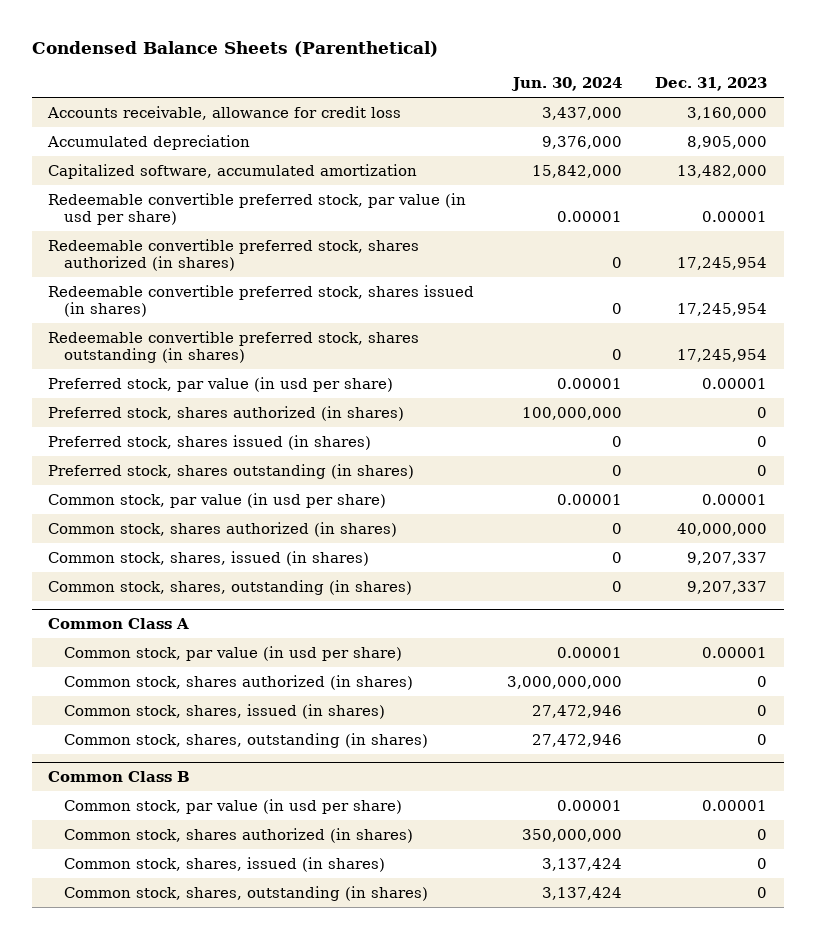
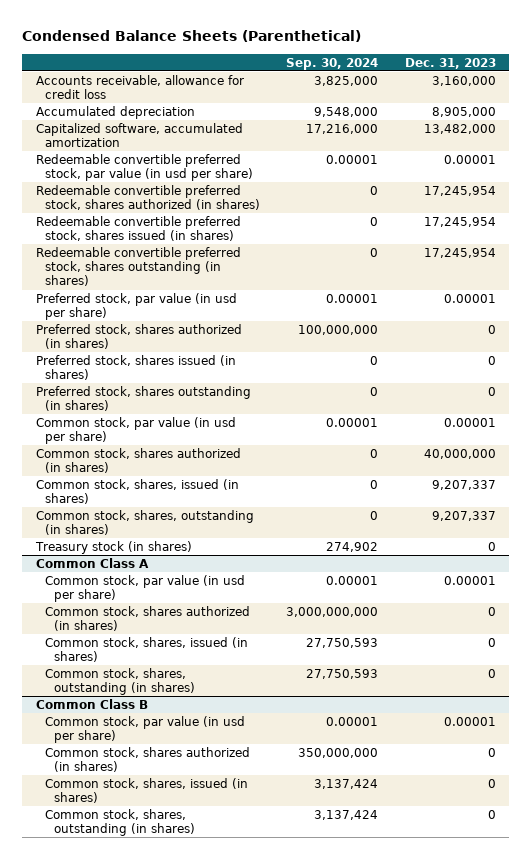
[511,77,623,92] Jun. 30, 2024 -> none
none -> [286,57,379,70] Sep. 30, 2024
none -> [34,541,192,555] Treasury stock (in shares)

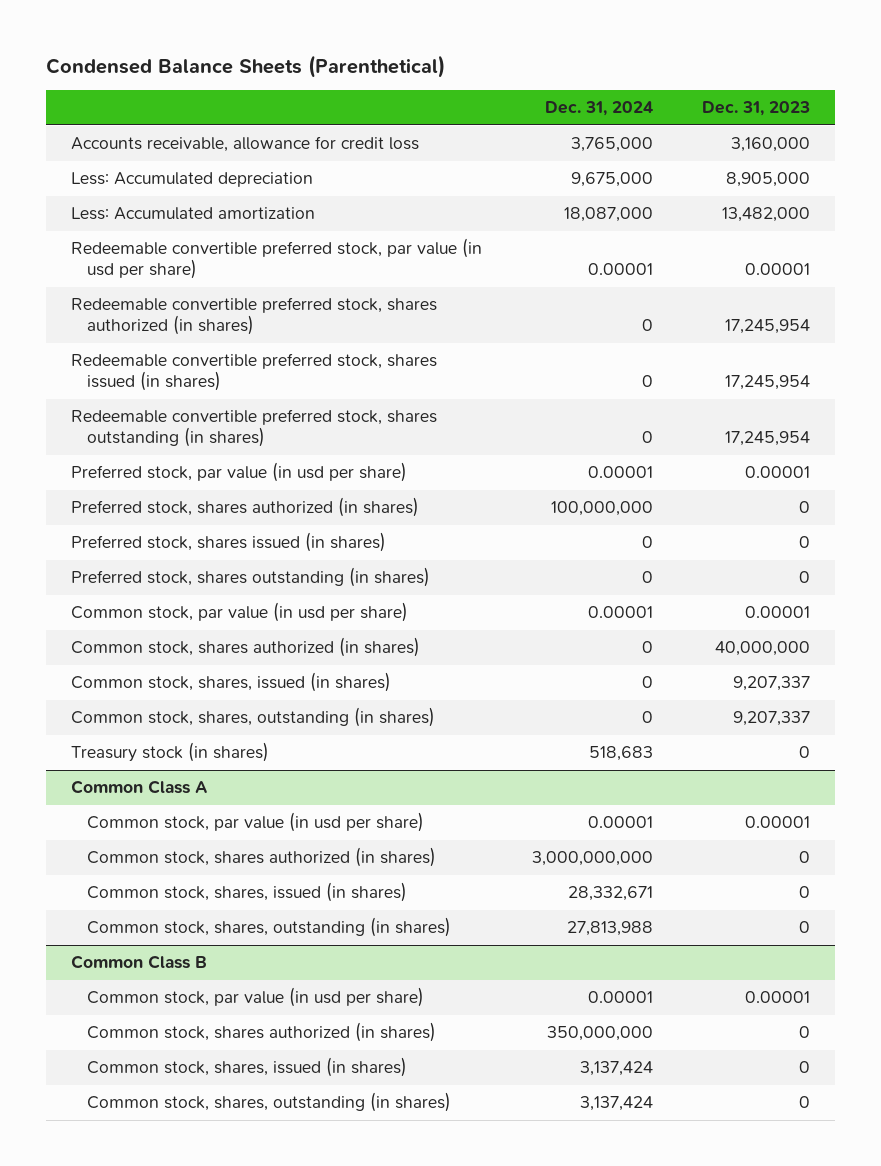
[286,57,379,70] Sep. 30, 2024 -> none
none -> [544,101,653,117] Dec. 31, 2024
[35,106,195,120] Accumulated depreciation -> [70,172,313,188] Less: Accumulated depreciation
[35,123,243,148] Capitalized software, accumulated amortization -> [70,207,315,221] Less: Accumulated amortization

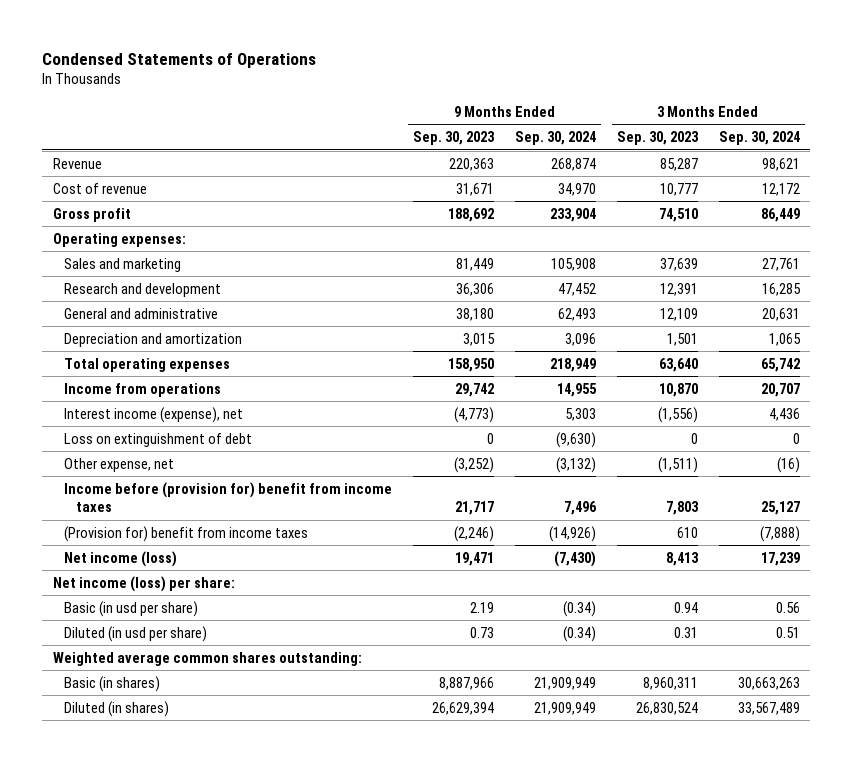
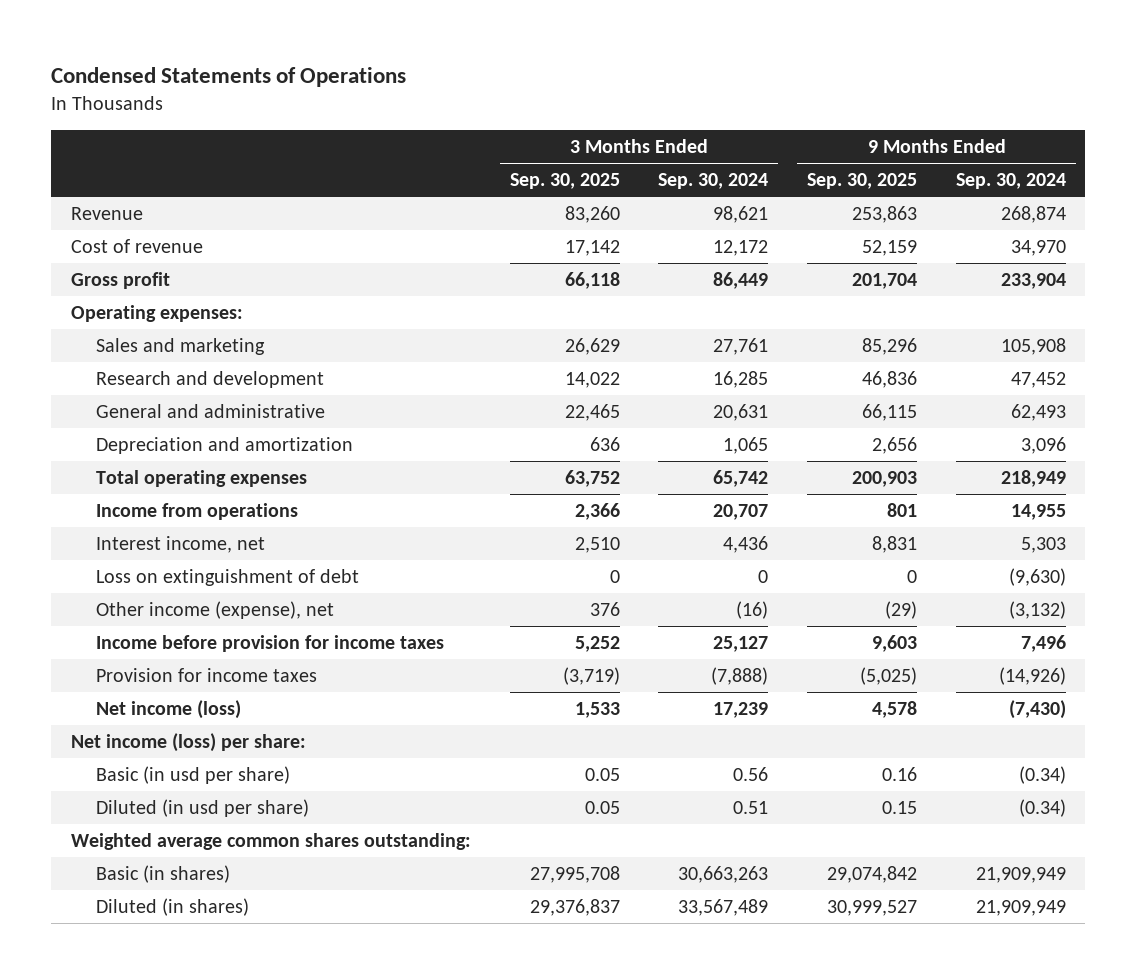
[413,131,496,146] Sep. 30, 2023 -> none
[616,131,699,146] Sep. 30, 2023 -> none
none -> [509,173,620,190] Sep. 30, 2025
none -> [807,173,918,190] Sep. 30, 2025
[64,406,244,423] Interest income (expense), net -> [95,536,265,554] Interest income, net
[64,457,175,472] Other expense, net -> [95,601,334,620] Other income (expense), net
[64,481,393,513] Income before (provision for) benefit from income taxes -> [95,635,444,653] Income before provision for income taxes
[64,525,309,542] (Provision for) benefit from income taxes -> [95,668,317,683] Provision for income taxes

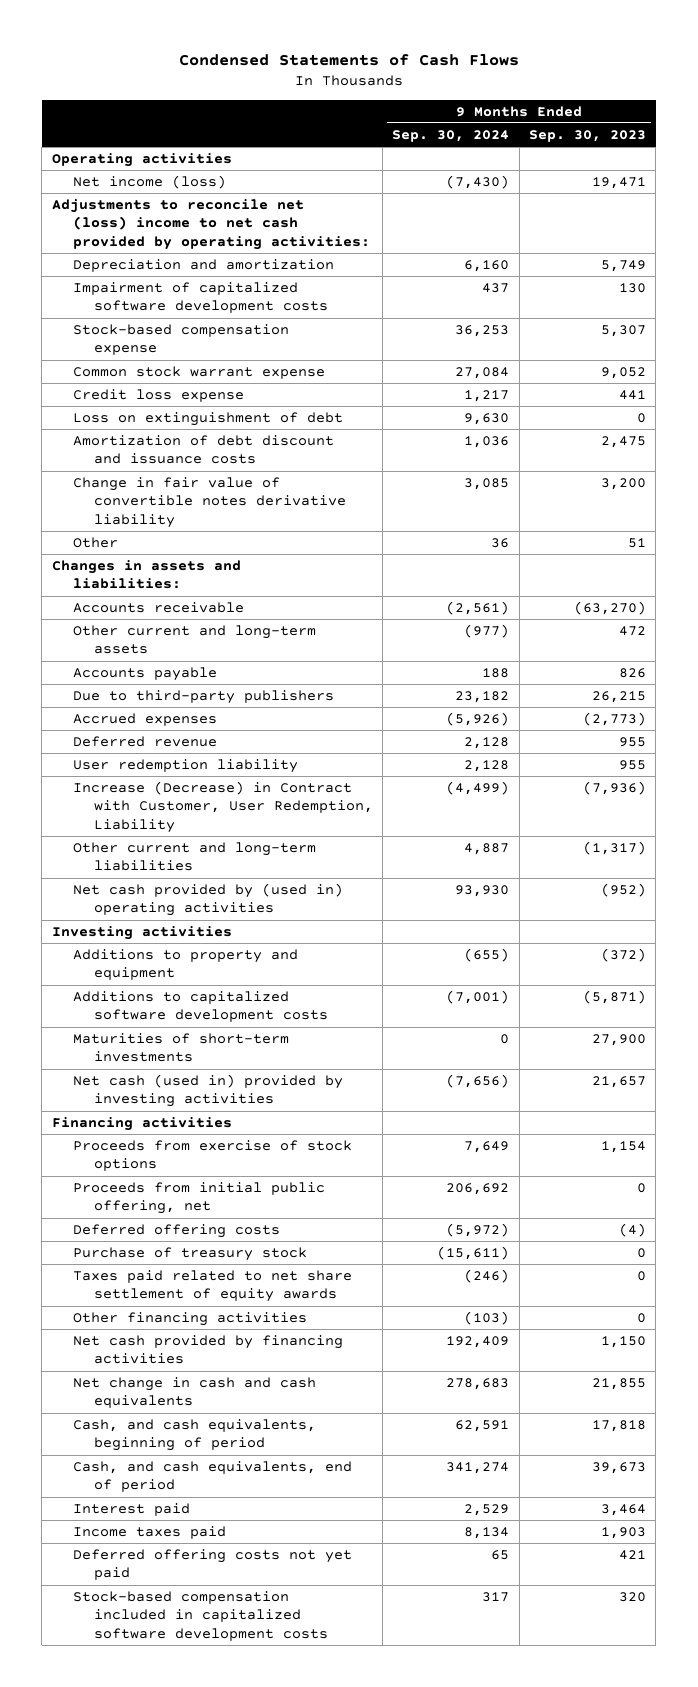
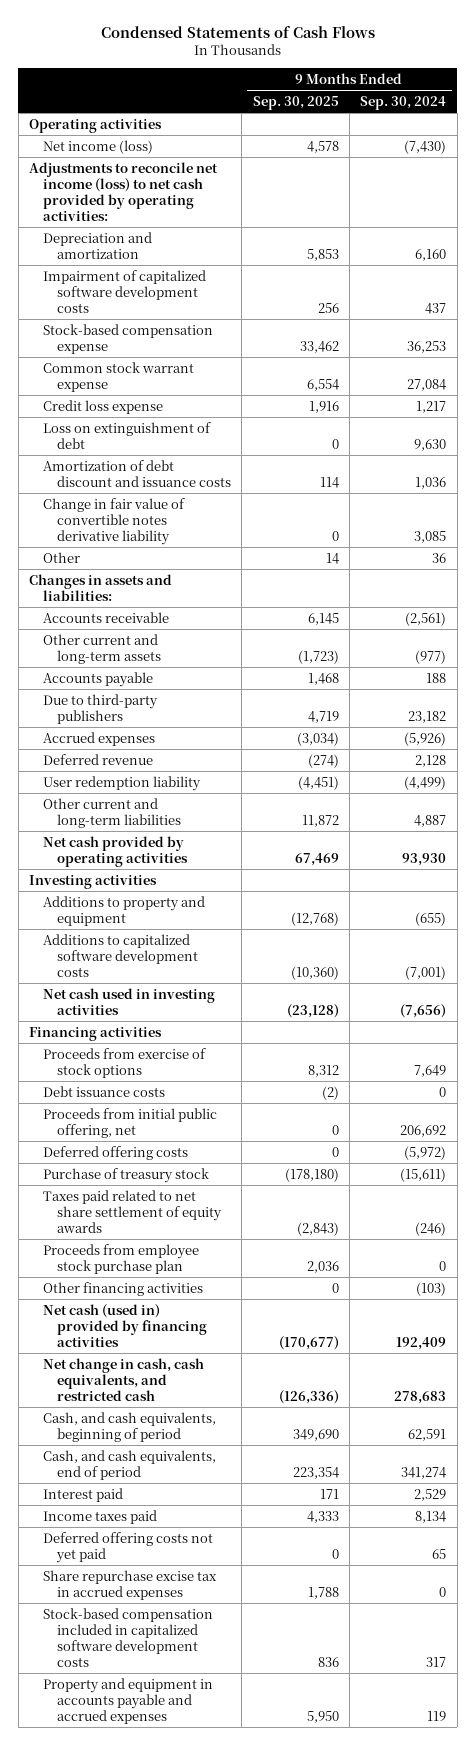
[528,129,646,142] Sep. 30, 2023 -> none
none -> [252,95,339,110] Sep. 30, 2025
[51,199,370,250] Adjustments to reconcile net (loss) income to net cash provided by operating activities: -> [29,161,219,221] Adjustments to reconcile net income (loss) to net cash provided by operating activities:
[72,781,373,833] Increase (Decrease) in Contract with Customer, User Redemption, Liability -> none
[464,760,510,773] 2,128 -> [404,775,447,790] (4,499)
[72,883,343,917] Net cash provided by (used in) operating activities -> [42,835,188,867] Net cash provided by operating activities
[72,1033,289,1063] Maturities of short-term investments -> none
[72,1074,343,1108] Net cash (used in) provided by investing activities -> [42,987,215,1015] Net cash used in investing activities
none -> [42,1085,165,1097] Debt issuance costs
none -> [42,1243,199,1274] Proceeds from employee stock purchase plan
[72,1335,343,1365] Net cash provided by financing activities -> [42,1303,207,1347] Net cash (used in) provided by financing activities
[72,1377,316,1409] Net change in cash and cash equivalents -> [42,1357,204,1401] Net change in cash, cash equivalents, and restricted cash
none -> [42,1569,217,1600] Share repurchase excise tax in accrued expenses
none -> [42,1677,213,1724] Property and equipment in accounts payable and accrued expenses

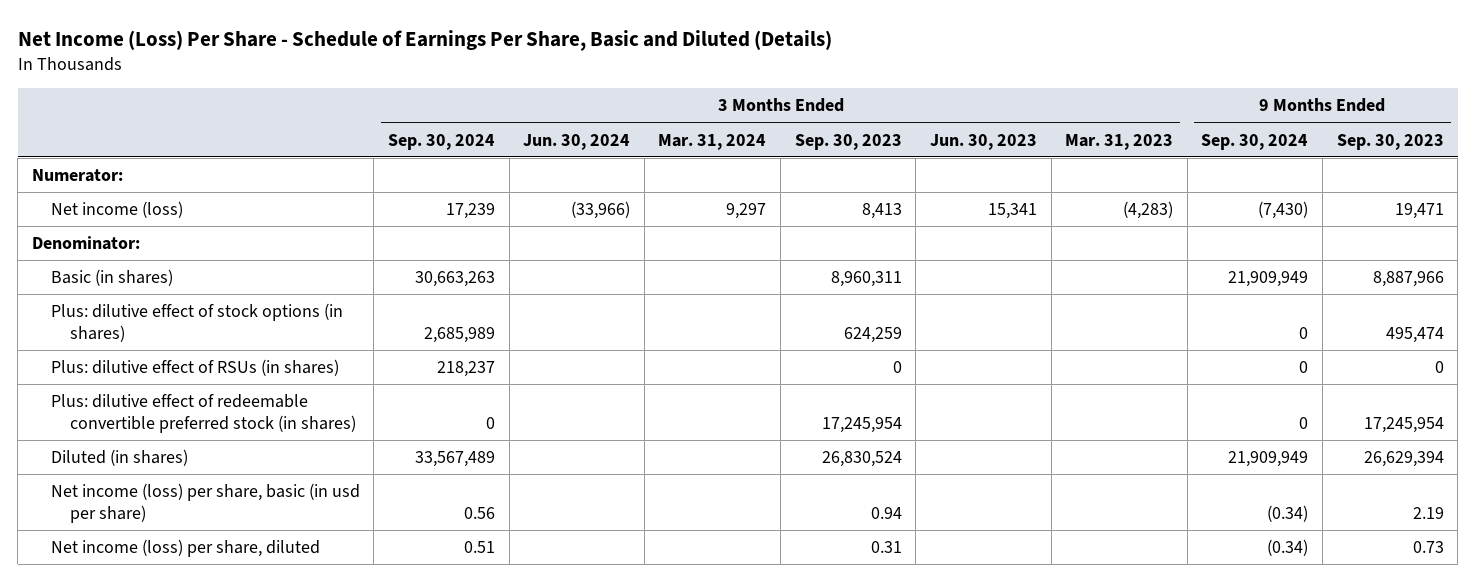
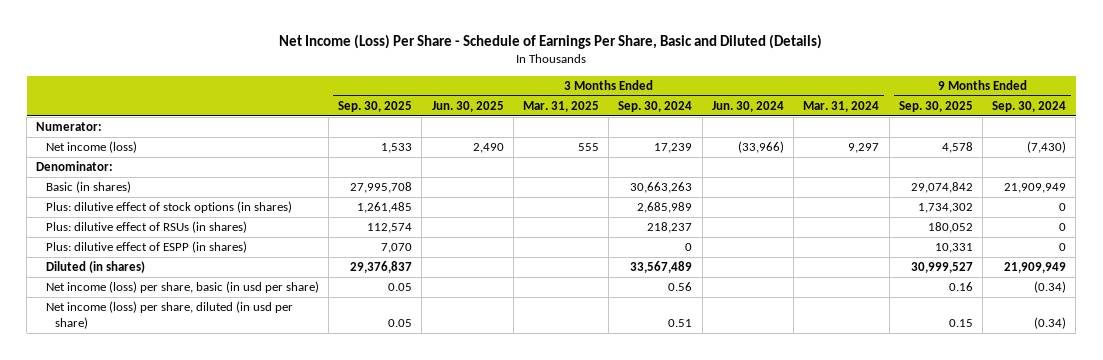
[794,133,902,150] Sep. 30, 2023 -> none
[929,133,1037,150] Jun. 30, 2023 -> none
[1065,133,1174,150] Mar. 31, 2023 -> none
[1336,133,1444,150] Sep. 30, 2023 -> none
none -> [338,100,413,112] Sep. 30, 2025
none -> [431,100,504,112] Jun. 30, 2025
none -> [523,100,600,112] Mar. 31, 2025
none -> [898,100,973,112] Sep. 30, 2025
[50,394,357,433] Plus: dilutive effect of redeemable convertible preferred stock (in shares) -> [45,241,247,254] Plus: dilutive effect of ESPP (in shares)
[50,539,320,558] Net income (loss) per share, diluted -> [45,301,293,329] Net income (loss) per share, diluted (in usd per share)

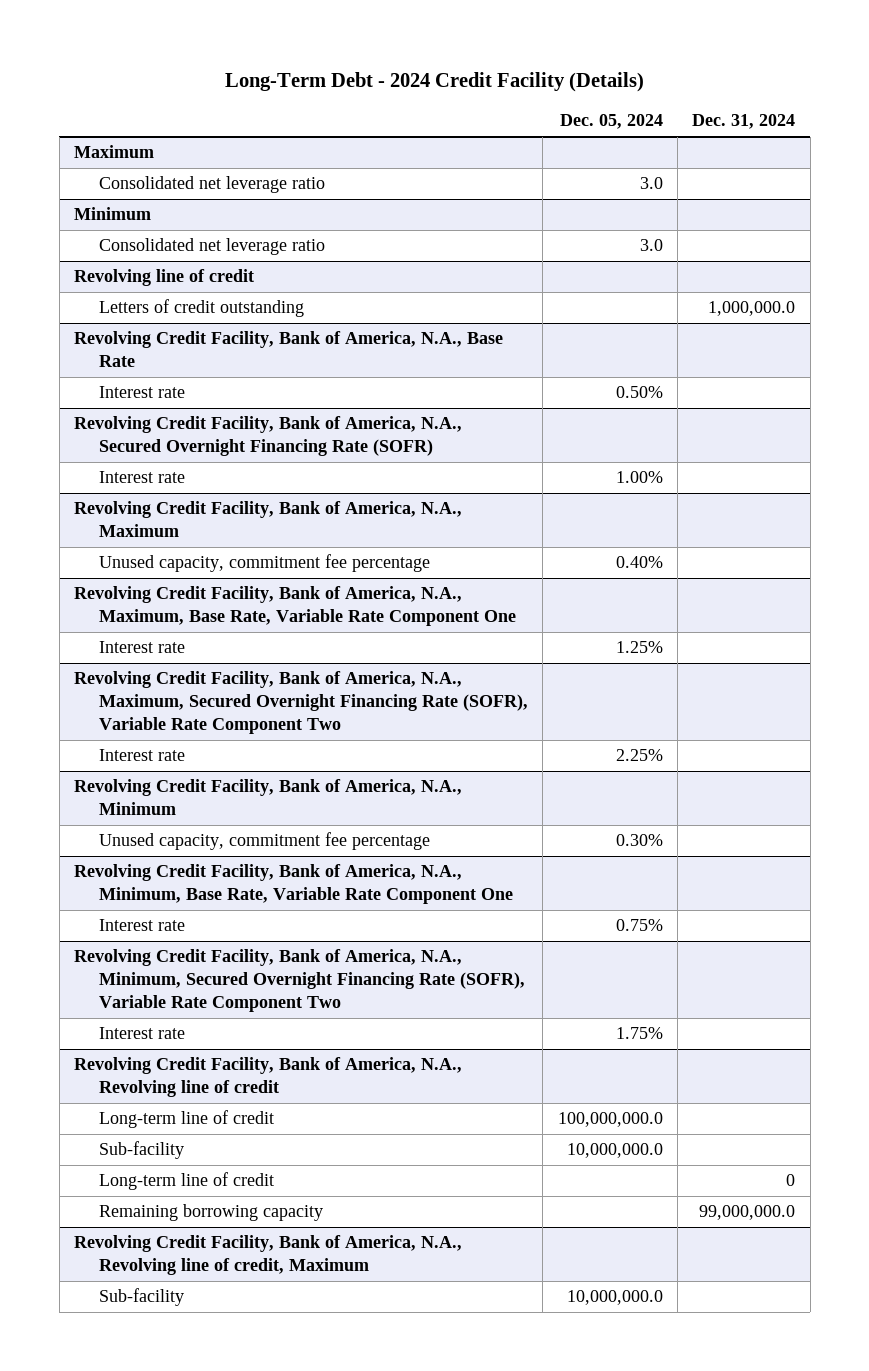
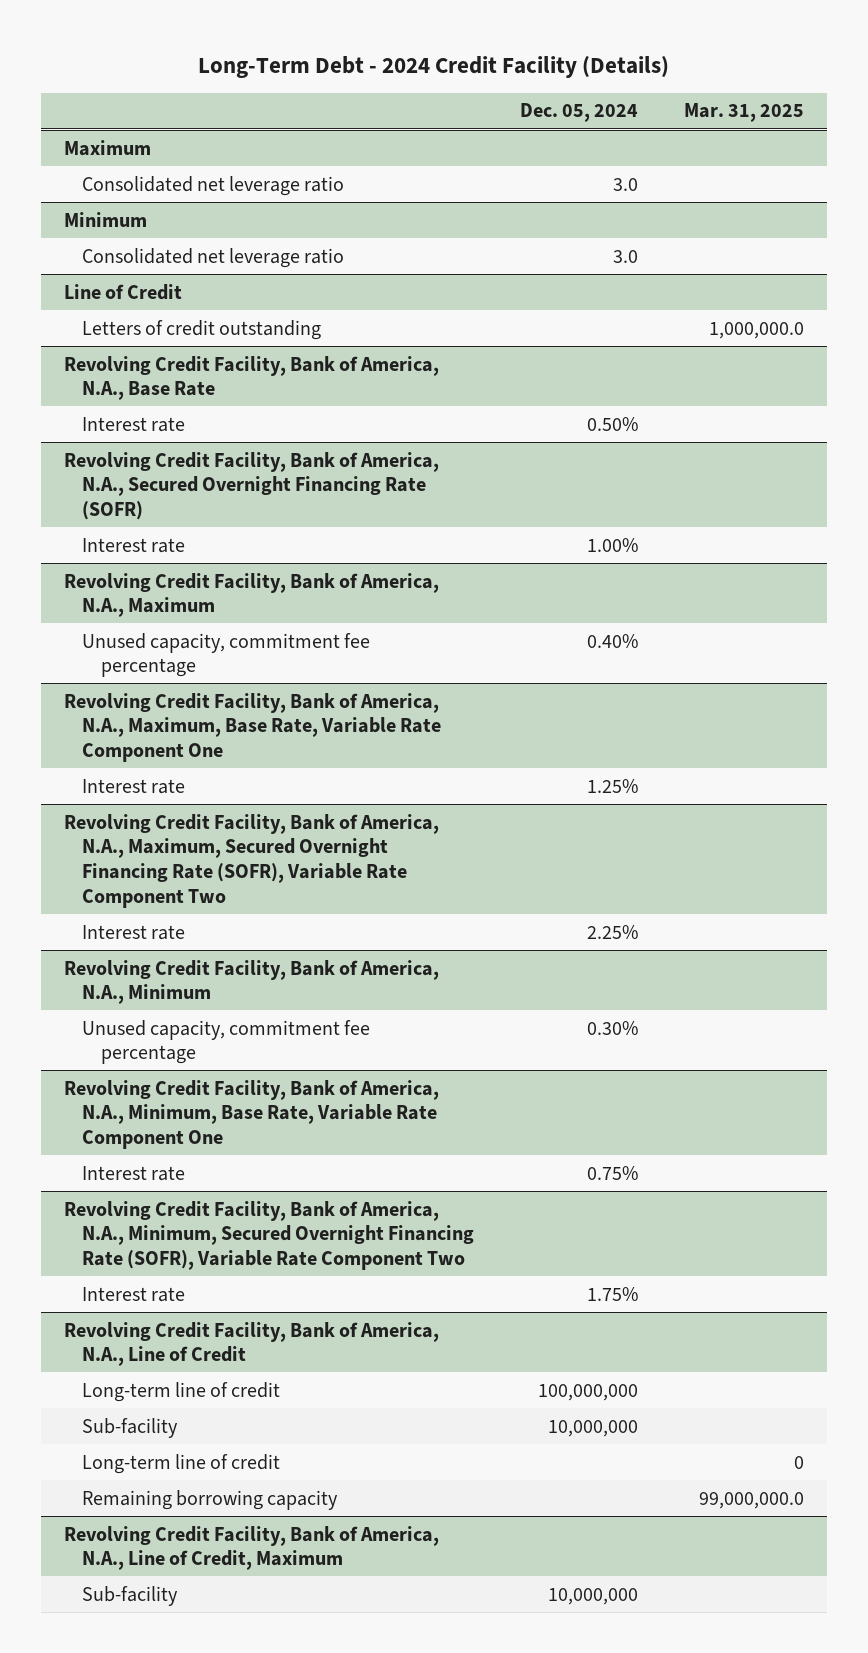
[692,114,796,130] Dec. 31, 2024 -> none
none -> [684,103,805,123] Mar. 31, 2025
[73,269,254,287] Revolving line of credit -> [64,283,183,300] Line of Credit
[73,1057,462,1098] Revolving Credit Facility, Bank of America, N.A., Revolving line of credit -> [64,1321,440,1367] Revolving Credit Facility, Bank of America, N.A., Line of Credit
[557,1112,663,1128] 100,000,000.0 -> [538,1383,639,1401] 100,000,000
[566,1143,663,1159] 10,000,000.0 -> [548,1419,639,1437] 10,000,000
[73,1235,462,1276] Revolving Credit Facility, Bank of America, N.A., Revolving line of credit, Maximum -> [64,1525,440,1571] Revolving Credit Facility, Bank of America, N.A., Line of Credit, Maximum
[566,1290,663,1306] 10,000,000.0 -> [548,1587,639,1605] 10,000,000

